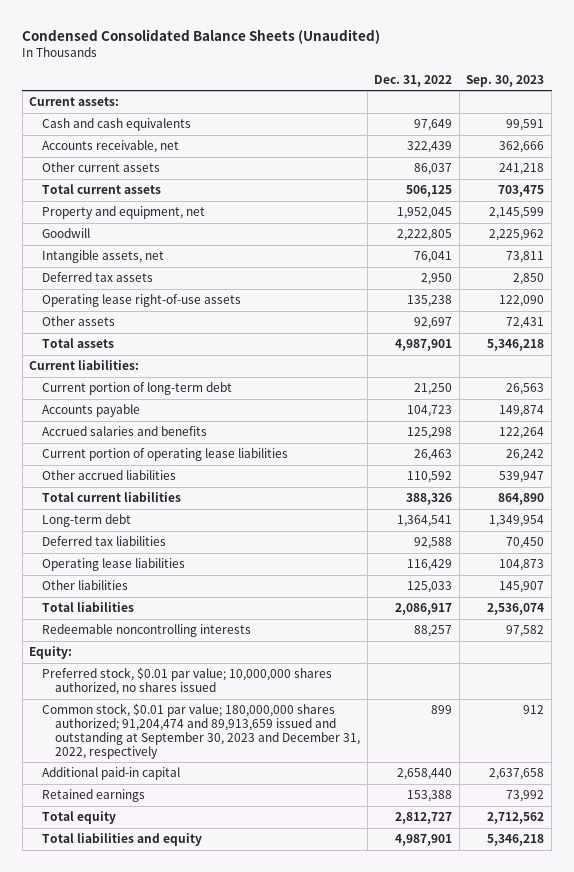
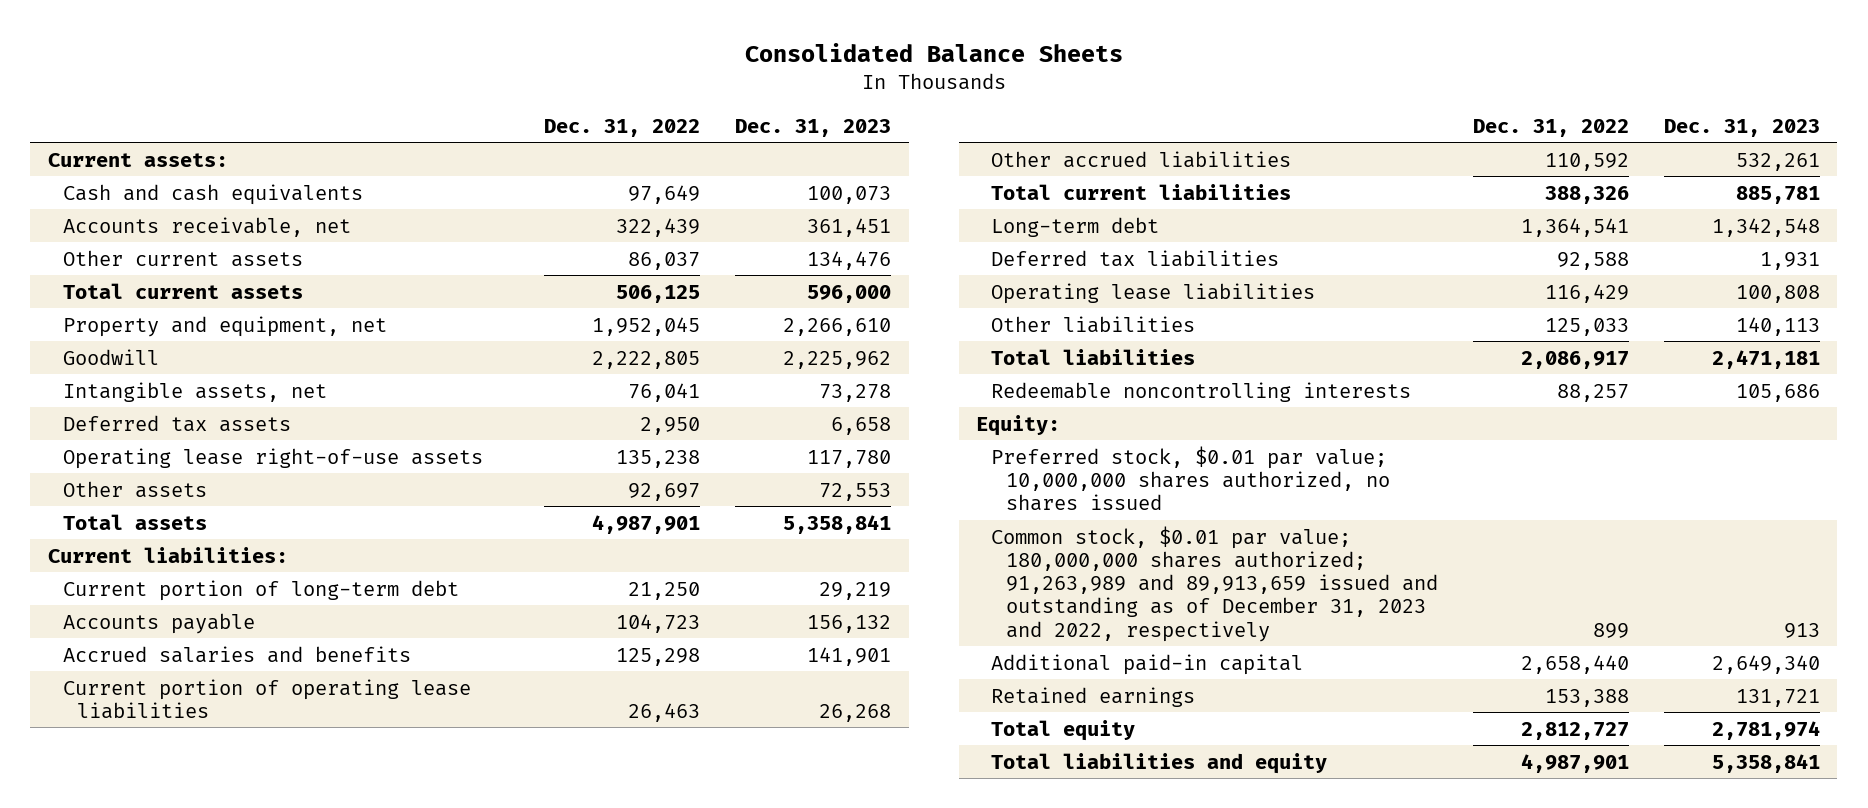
[22,28,381,44] Condensed Consolidated Balance Sheets (Unaudited) -> [744,42,1123,62] Consolidated Balance Sheets
[466,74,545,87] Sep. 30, 2023 -> none
none -> [735,118,892,137] Dec. 31, 2023
[42,703,360,759] Common stock, $0.01 par value; 180,000,000 shares authorized; 91,204,474 and 89,913,659 issued and outstanding at September 30, 2023 and December 31, 2022, respectively -> [991,525,1439,642] Common stock, $0.01 par value; 180,000,000 shares authorized; 91,263,989 and 89,913,659 issued and outstanding as of December 31, 2023 and 2022, respectively

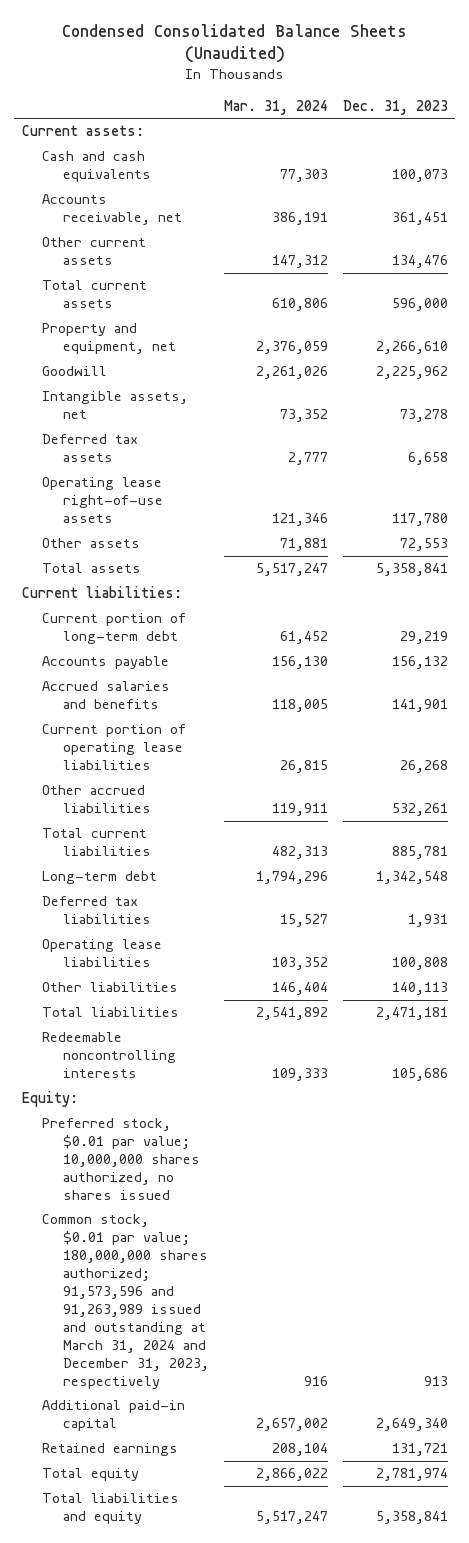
[744,42,1123,62] Consolidated Balance Sheets -> [61,23,407,64] Condensed Consolidated Balance Sheets (Unaudited)
[544,118,701,137] Dec. 31, 2022 -> none
none -> [223,99,328,115] Mar. 31, 2024
[991,525,1439,642] Common stock, $0.01 par value; 180,000,000 shares authorized; 91,263,989 and 89,913,659 issued and outstanding as of December 31, 2023 and 2022, respectively -> [42,1214,209,1389] Common stock, $0.01 par value; 180,000,000 shares authorized; 91,573,596 and 91,263,989 issued and outstanding at March 31, 2024 and December 31, 2023, respectively

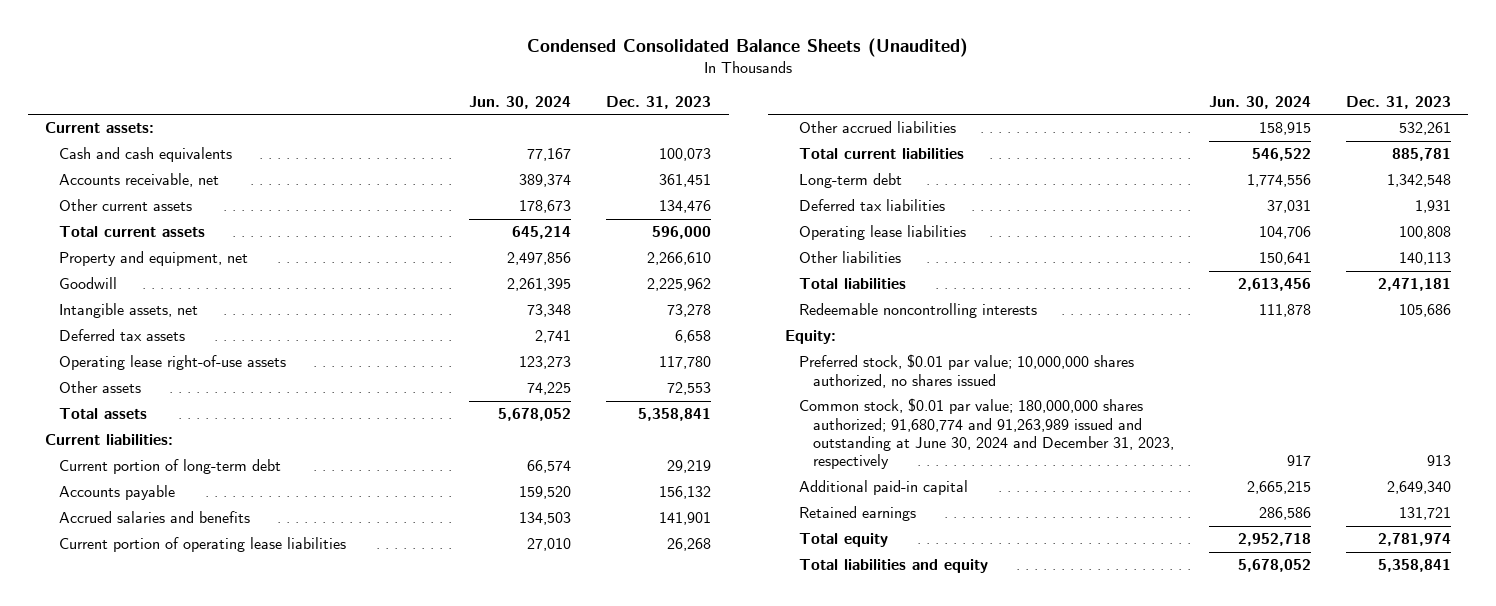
[223,99,328,115] Mar. 31, 2024 -> none
none -> [469,95,572,109] Jun. 30, 2024
[42,1214,209,1389] Common stock, $0.01 par value; 180,000,000 shares authorized; 91,573,596 and 91,263,989 issued and outstanding at March 31, 2024 and December 31, 2023, respectively -> [798,398,1174,470] Common stock, $0.01 par value; 180,000,000 shares authorized; 91,680,774 and 91,263,989 issued and outstanding at June 30, 2024 and December 31, 2023, respectively

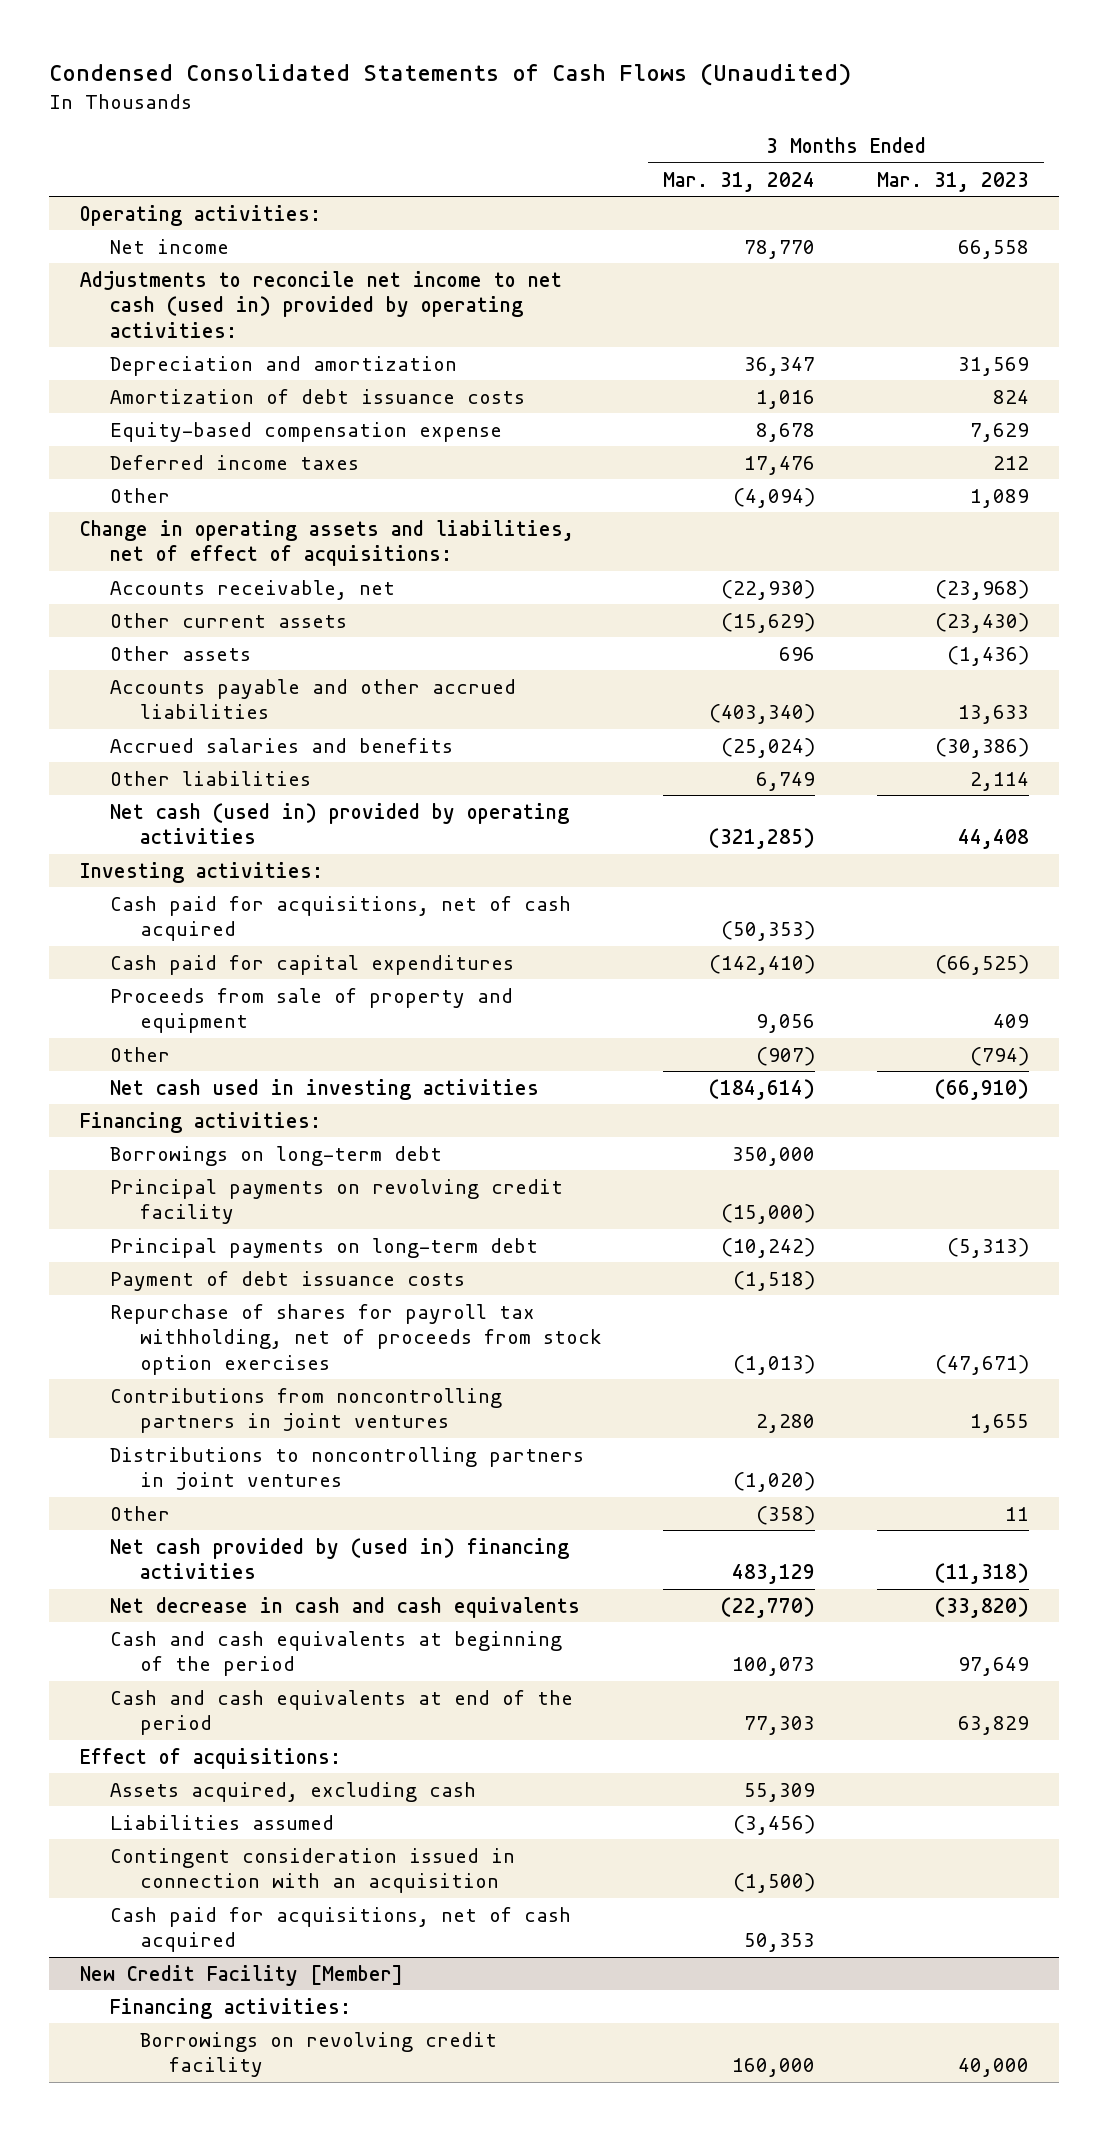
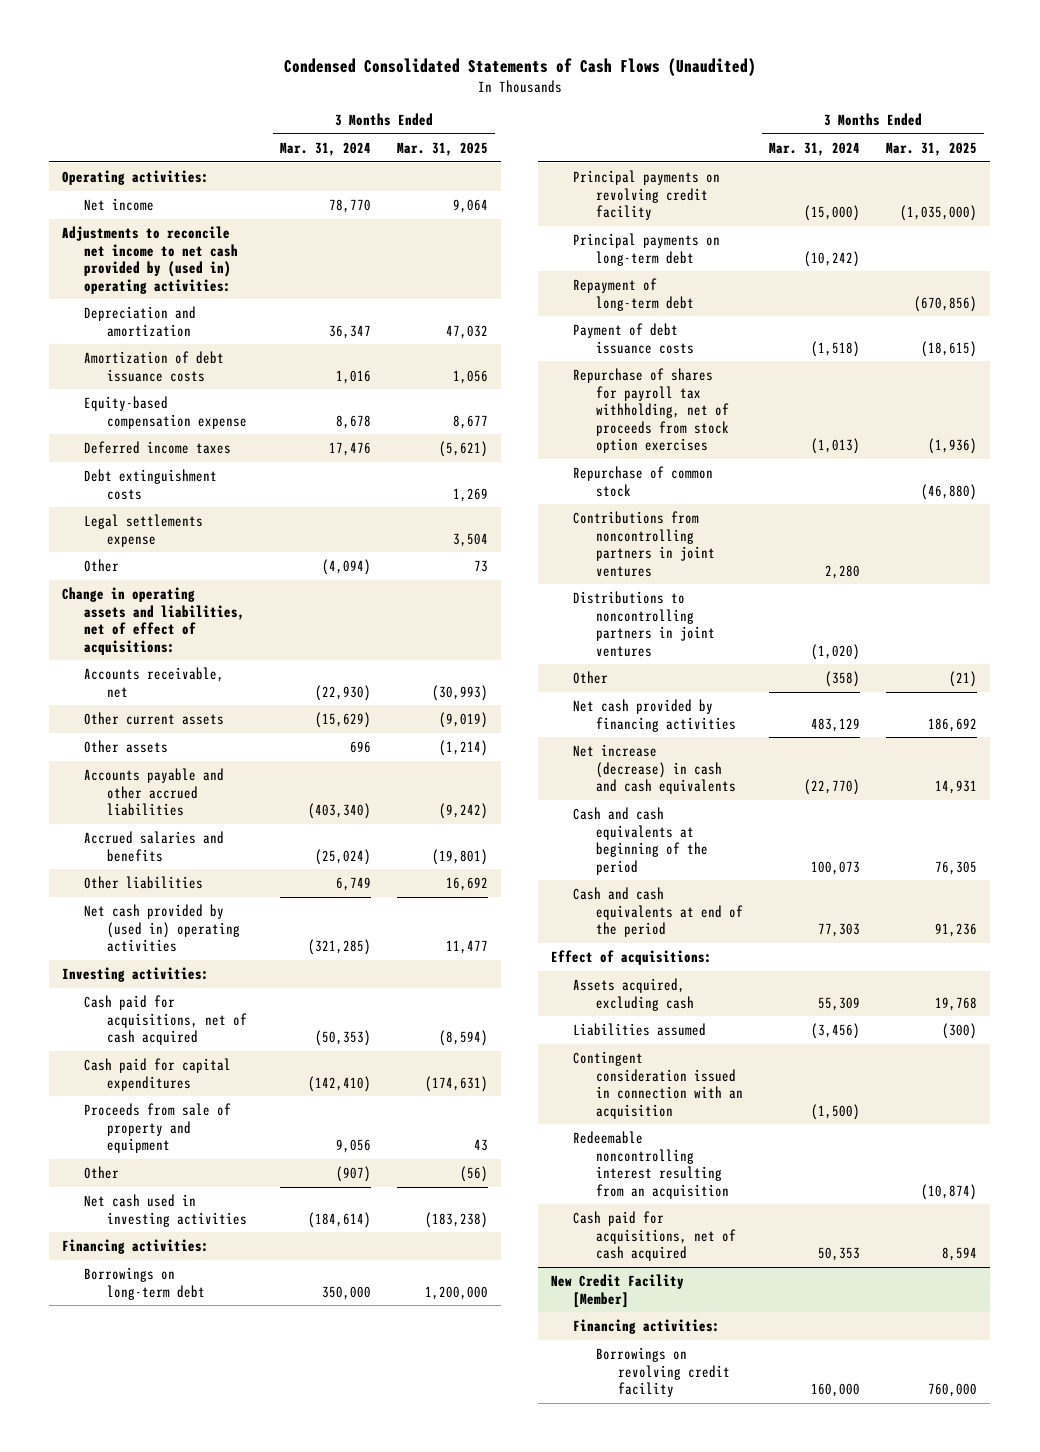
[876,171,1029,192] Mar. 31, 2023 -> none
none -> [397,141,489,156] Mar. 31, 2025
[80,270,563,338] Adjustments to reconcile net income to net cash (used in) provided by operating activities: -> [62,225,239,294] Adjustments to reconcile net income to net cash provided by (used in) operating activities:
none -> [84,468,218,500] Debt extinguishment costs
none -> [84,513,204,547] Legal settlements expense
[109,802,569,845] Net cash (used in) provided by operating activities -> [84,903,240,953] Net cash provided by (used in) operating activities
none -> [573,277,694,311] Repayment of long-term debt
none -> [573,465,714,497] Repurchase of common stock
[109,1537,569,1580] Net cash provided by (used in) financing activities -> [573,698,736,732] Net cash provided by financing activities
[109,1596,580,1618] Net decrease in cash and cash equivalents -> [573,743,736,795] Net increase (decrease) in cash and cash equivalents
none -> [573,1130,729,1199] Redeemable noncontrolling interest resulting from an acquisition

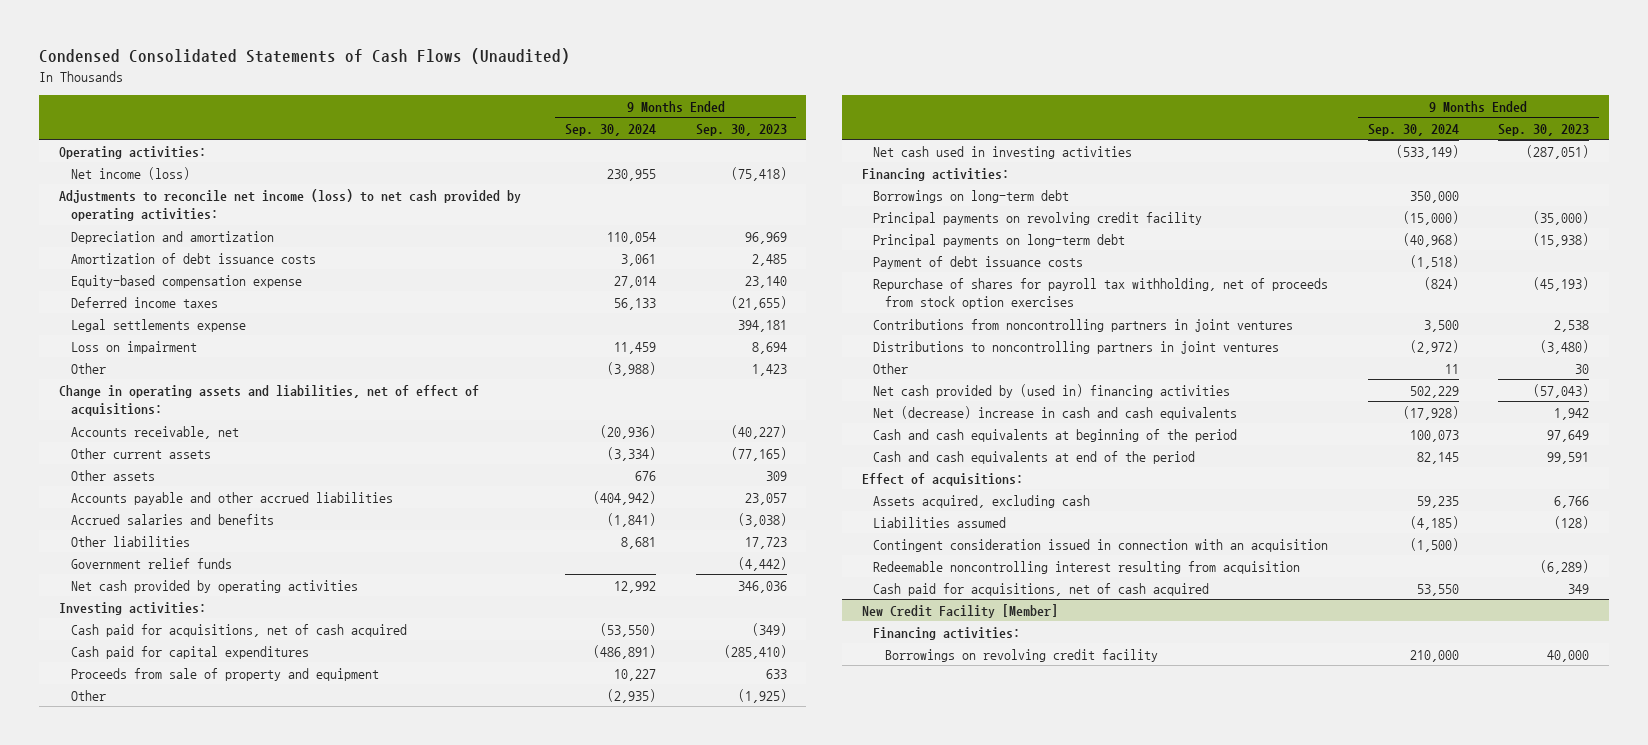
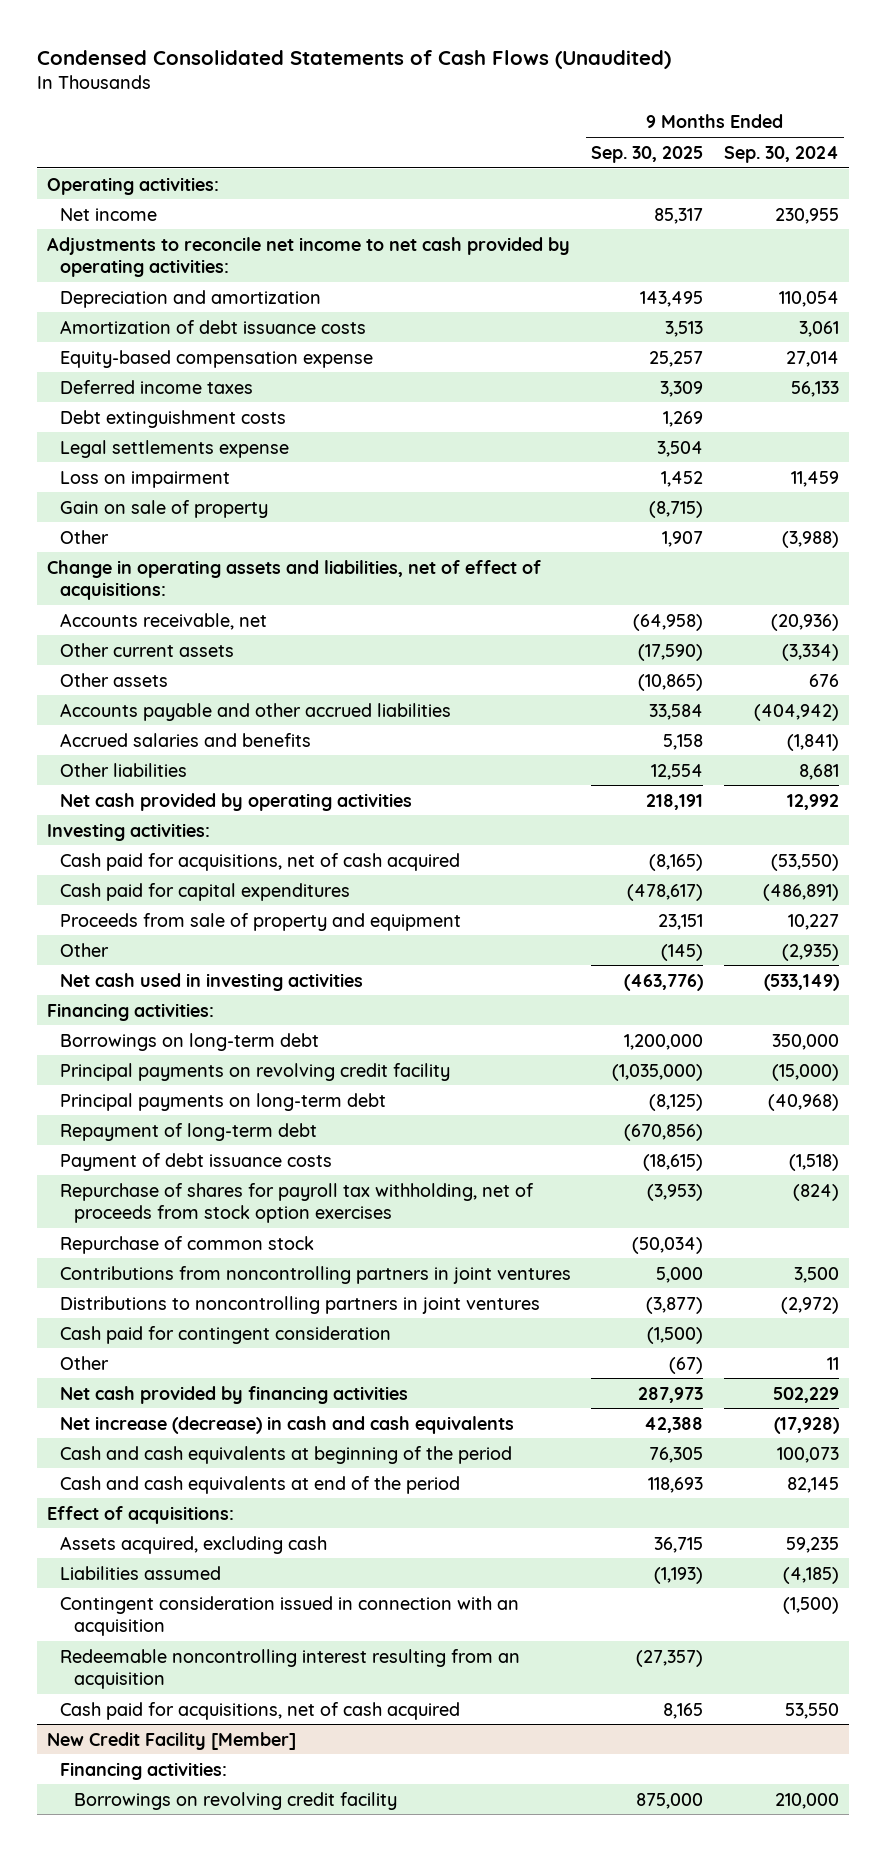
[695,123,787,136] Sep. 30, 2023 -> none
none -> [591,145,704,163] Sep. 30, 2025
[70,166,190,180] Net income (loss) -> [60,207,158,221] Net income
[59,188,522,222] Adjustments to reconcile net income (loss) to net cash provided by operating activities: -> [46,236,570,278] Adjustments to reconcile net income to net cash provided by operating activities:
none -> [60,409,287,428] Debt extinguishment costs
none -> [60,499,269,518] Gain on sale of property
[70,557,232,569] Government relief funds -> none
none -> [60,1122,318,1141] Repayment of long-term debt
none -> [60,1235,315,1254] Repurchase of common stock
none -> [60,1325,392,1344] Cash paid for contingent consideration
[873,383,1231,398] Net cash provided by (used in) financing activities -> [60,1385,409,1404] Net cash provided by financing activities
[873,405,1238,420] Net (decrease) increase in cash and cash equivalents -> [60,1415,515,1434] Net increase (decrease) in cash and cash equivalents
[873,560,1301,574] Redeemable noncontrolling interest resulting from acquisition -> [60,1648,521,1690] Redeemable noncontrolling interest resulting from an acquisition

